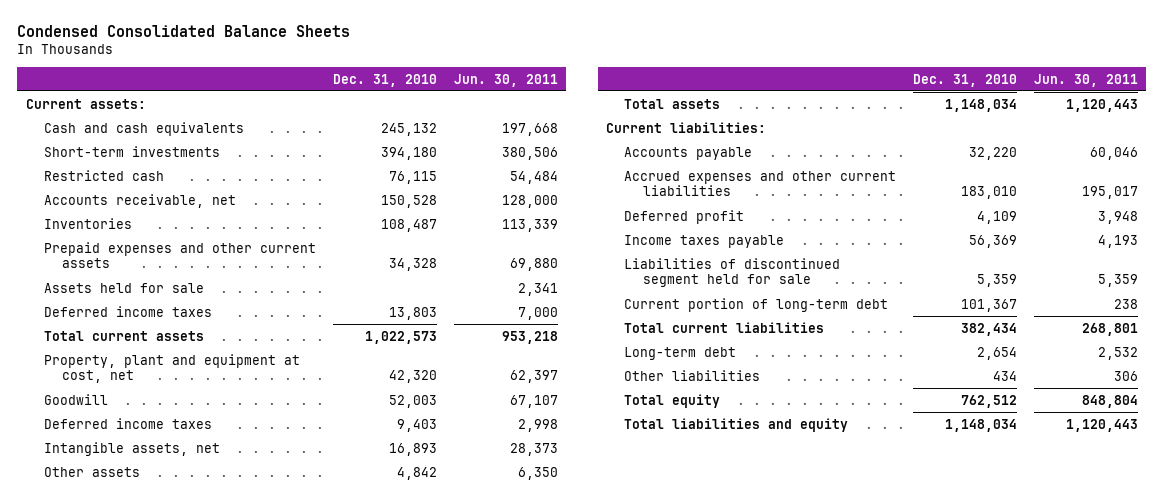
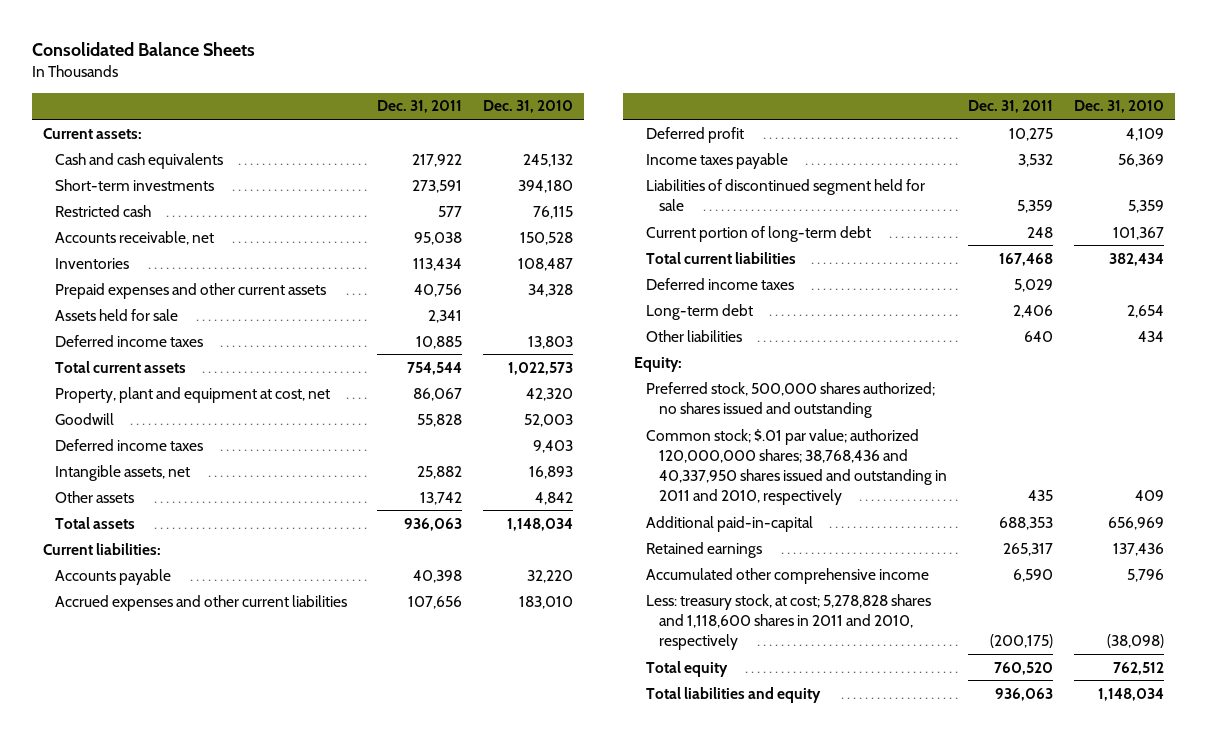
[17,25,351,38] Condensed Consolidated Balance Sheets -> [32,42,256,57] Consolidated Balance Sheets
[453,73,558,87] Jun. 30, 2011 -> none
none -> [377,100,463,114] Dec. 31, 2011
none -> [646,277,795,290] Deferred income taxes
none -> [633,356,682,372] Equity:
none -> [646,381,936,418] Preferred stock, 500,000 shares authorized; no shares issued and outstanding
none -> [646,428,948,506] Common stock; $.01 par value; authorized 120,000,000 shares; 38,768,436 and 40,337,950 shares issued and outstanding in 2011 and 2010, respectively
none -> [646,515,814,532] Additional paid-in-capital
none -> [646,541,763,558] Retained earnings
none -> [646,567,930,584] Accumulated other comprehensive income
none -> [646,593,932,650] Less: treasury stock, at cost; 5,278,828 shares and 1,118,600 shares in 2011 and 2010, respectively

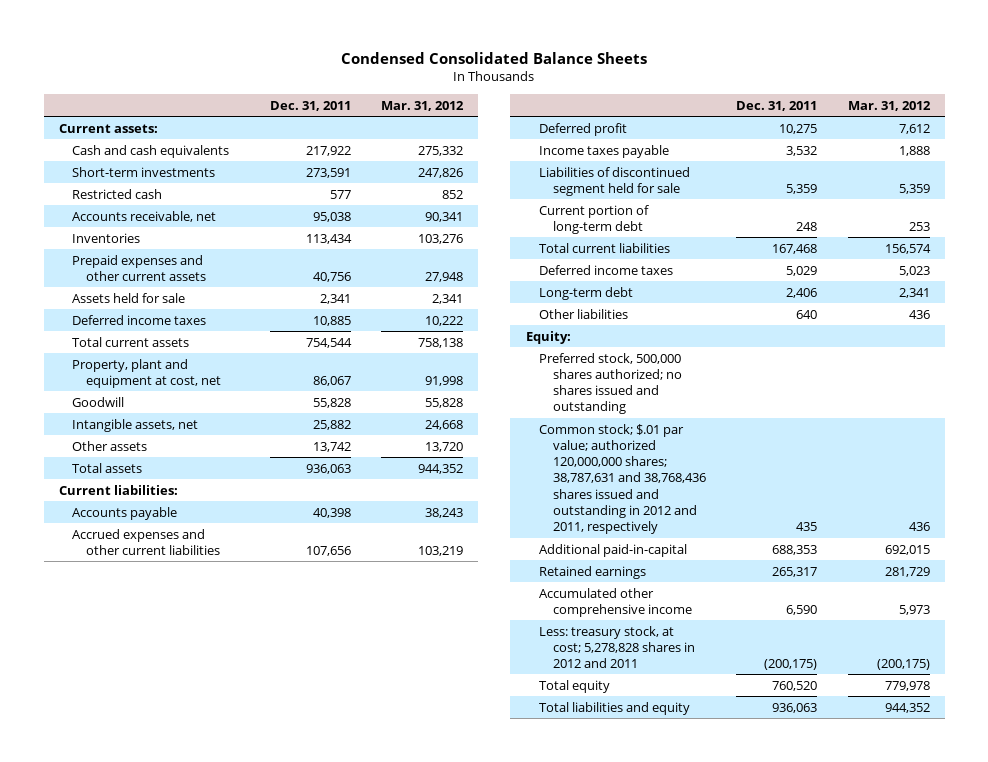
[32,42,256,57] Consolidated Balance Sheets -> [341,51,648,64] Condensed Consolidated Balance Sheets
[483,100,574,114] Dec. 31, 2010 -> none
none -> [380,100,464,111] Mar. 31, 2012
[55,438,204,451] Deferred income taxes -> none
[646,428,948,506] Common stock; $.01 par value; authorized 120,000,000 shares; 38,768,436 and 40,337,950 shares issued and outstanding in 2011 and 2010, respectively -> [539,423,707,535] Common stock; $.01 par value; authorized 120,000,000 shares; 38,787,631 and 38,768,436 shares issued and outstanding in 2012 and 2011, respectively
[646,593,932,650] Less: treasury stock, at cost; 5,278,828 shares and 1,118,600 shares in 2011 and 2010, respectively -> [539,625,696,669] Less: treasury stock, at cost; 5,278,828 shares in 2012 and 2011

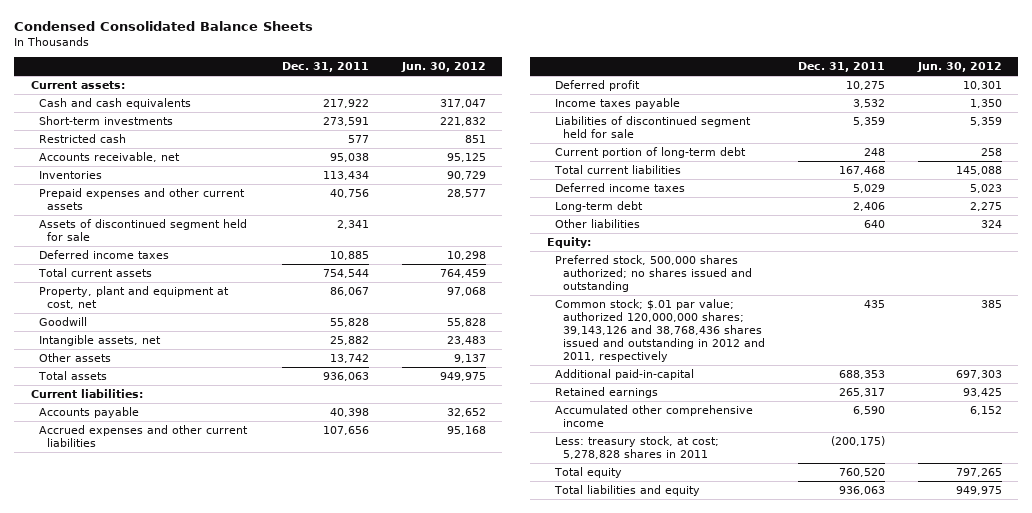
[380,100,464,111] Mar. 31, 2012 -> none
none -> [400,62,486,73] Jun. 30, 2012
[72,292,186,303] Assets held for sale -> [38,219,247,242] Assets of discontinued segment held for sale
[539,423,707,535] Common stock; $.01 par value; authorized 120,000,000 shares; 38,787,631 and 38,768,436 shares issued and outstanding in 2012 and 2011, respectively -> [554,299,765,362] Common stock; $.01 par value; authorized 120,000,000 shares; 39,143,126 and 38,768,436 shares issued and outstanding in 2012 and 2011, respectively
[539,625,696,669] Less: treasury stock, at cost; 5,278,828 shares in 2012 and 2011 -> [554,436,719,460] Less: treasury stock, at cost; 5,278,828 shares in 2011

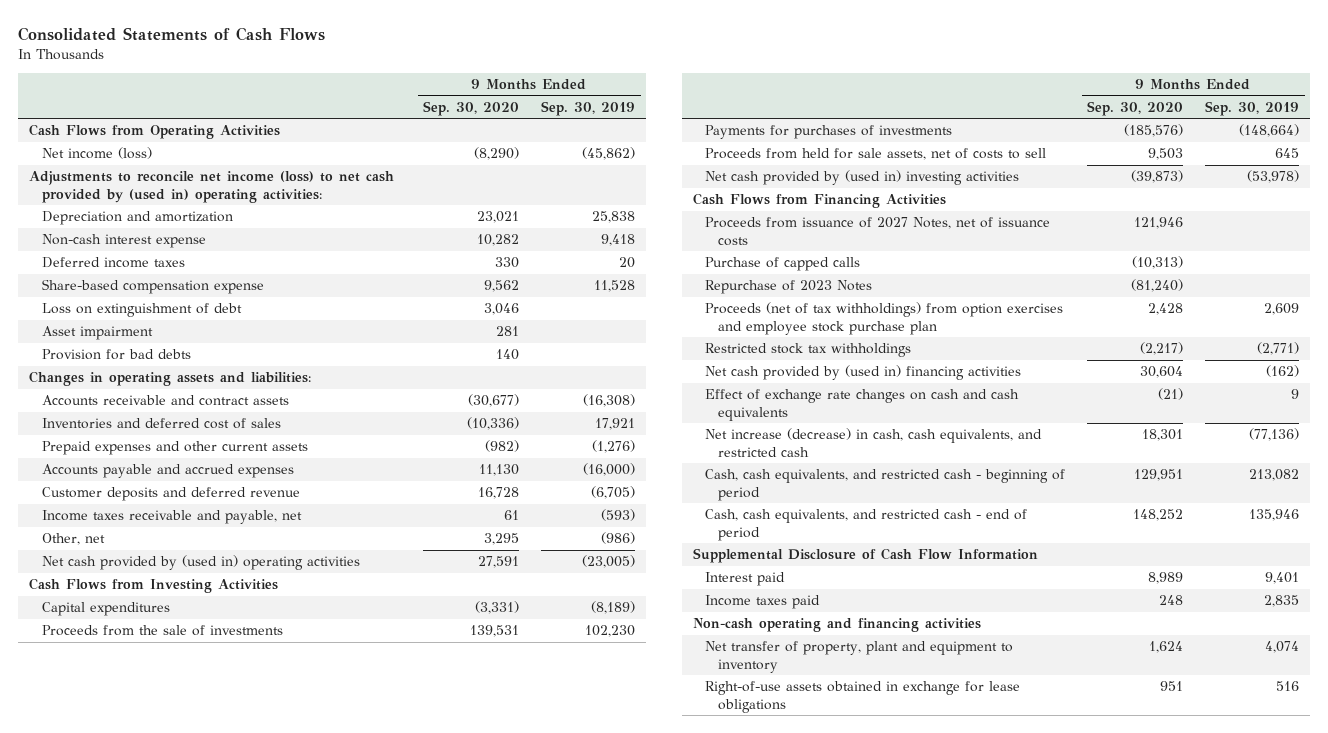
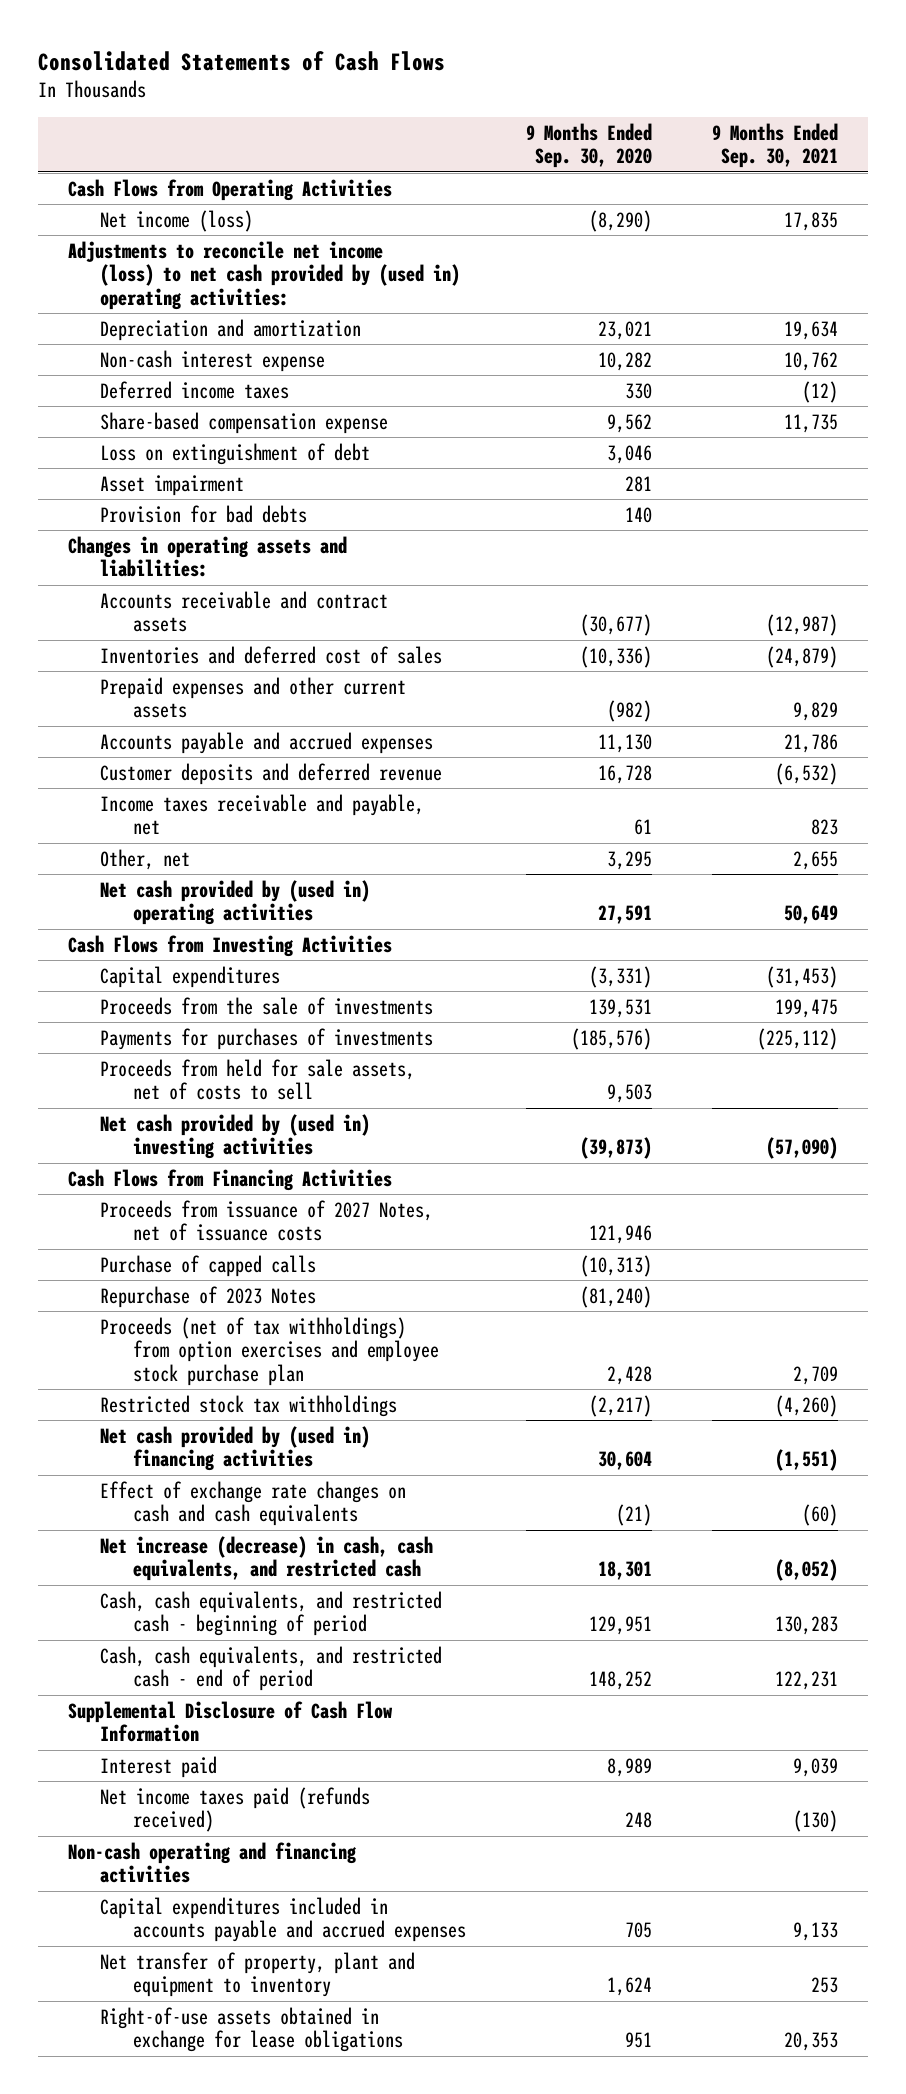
[541,100,636,116] Sep. 30, 2019 -> none
none -> [712,123,839,169] 9 Months Ended Sep. 30, 2021
[705,595,821,610] Income taxes paid -> [100,1786,371,1833] Net income taxes paid (refunds received)
none -> [100,1896,466,1943] Capital expenditures included in accounts payable and accrued expenses

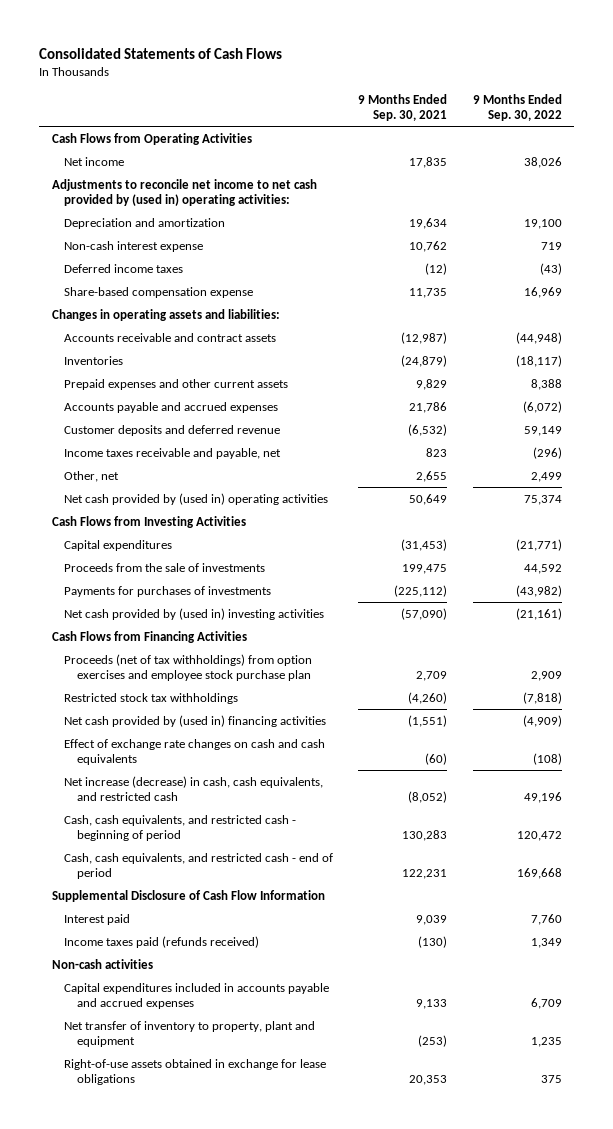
[526,123,653,169] 9 Months Ended Sep. 30, 2020 -> none
none -> [472,93,562,121] 9 Months Ended Sep. 30, 2022
[100,209,254,232] Net income (loss) -> [64,156,125,166] Net income
[67,240,461,310] Adjustments to reconcile net income (loss) to net cash provided by (used in) operating activities: -> [51,178,317,206] Adjustments to reconcile net income to net cash provided by (used in) operating activities:
[100,442,371,465] Loss on extinguishment of debt -> none
[100,474,245,496] Asset impairment -> none
[100,504,308,523] Provision for bad debts -> none
[100,645,443,664] Inventories and deferred cost of sales -> [64,355,124,365] Inventories
[100,1058,416,1101] Proceeds from held for sale assets, net of costs to sell -> none
[100,1199,434,1242] Proceeds from issuance of 2027 Notes, net of issuance costs -> none
[100,1254,317,1277] Purchase of capped calls -> none
[100,1285,317,1308] Repurchase of 2023 Notes -> none
[100,1786,371,1833] Net income taxes paid (refunds received) -> [64,935,260,948] Income taxes paid (refunds received)
[67,1841,357,1884] Non-cash operating and financing activities -> [51,958,153,969] Non-cash activities
[100,1951,416,1998] Net transfer of property, plant and equipment to inventory -> [64,1020,316,1047] Net transfer of inventory to property, plant and equipment
[811,1977,839,1994] 253 -> [418,1034,448,1047] (253)

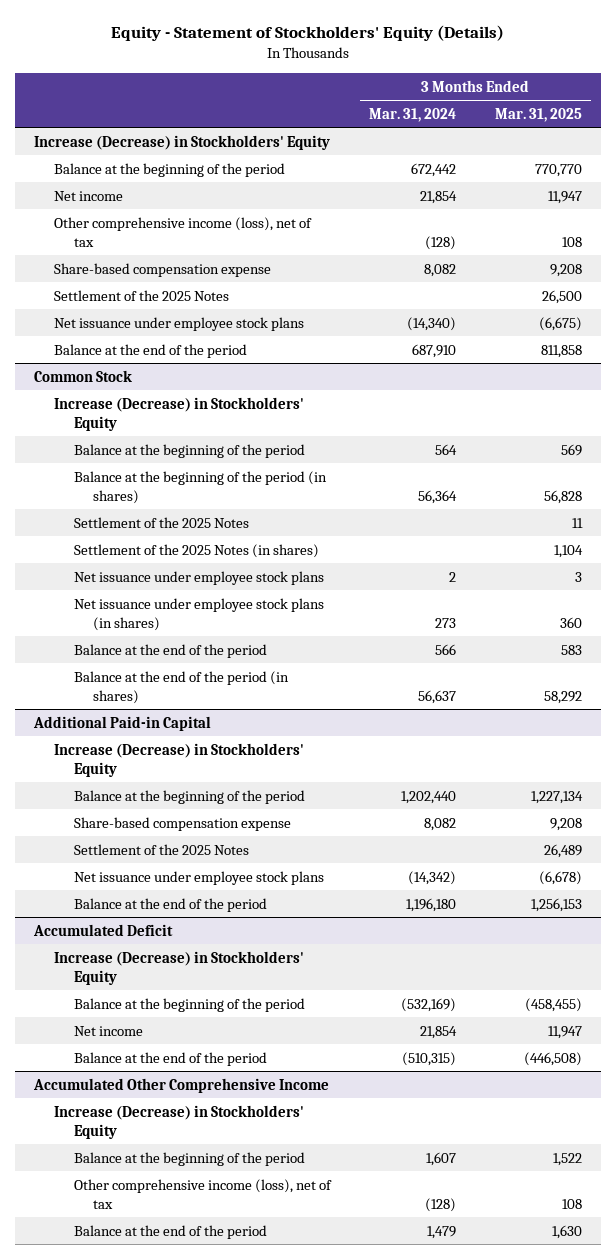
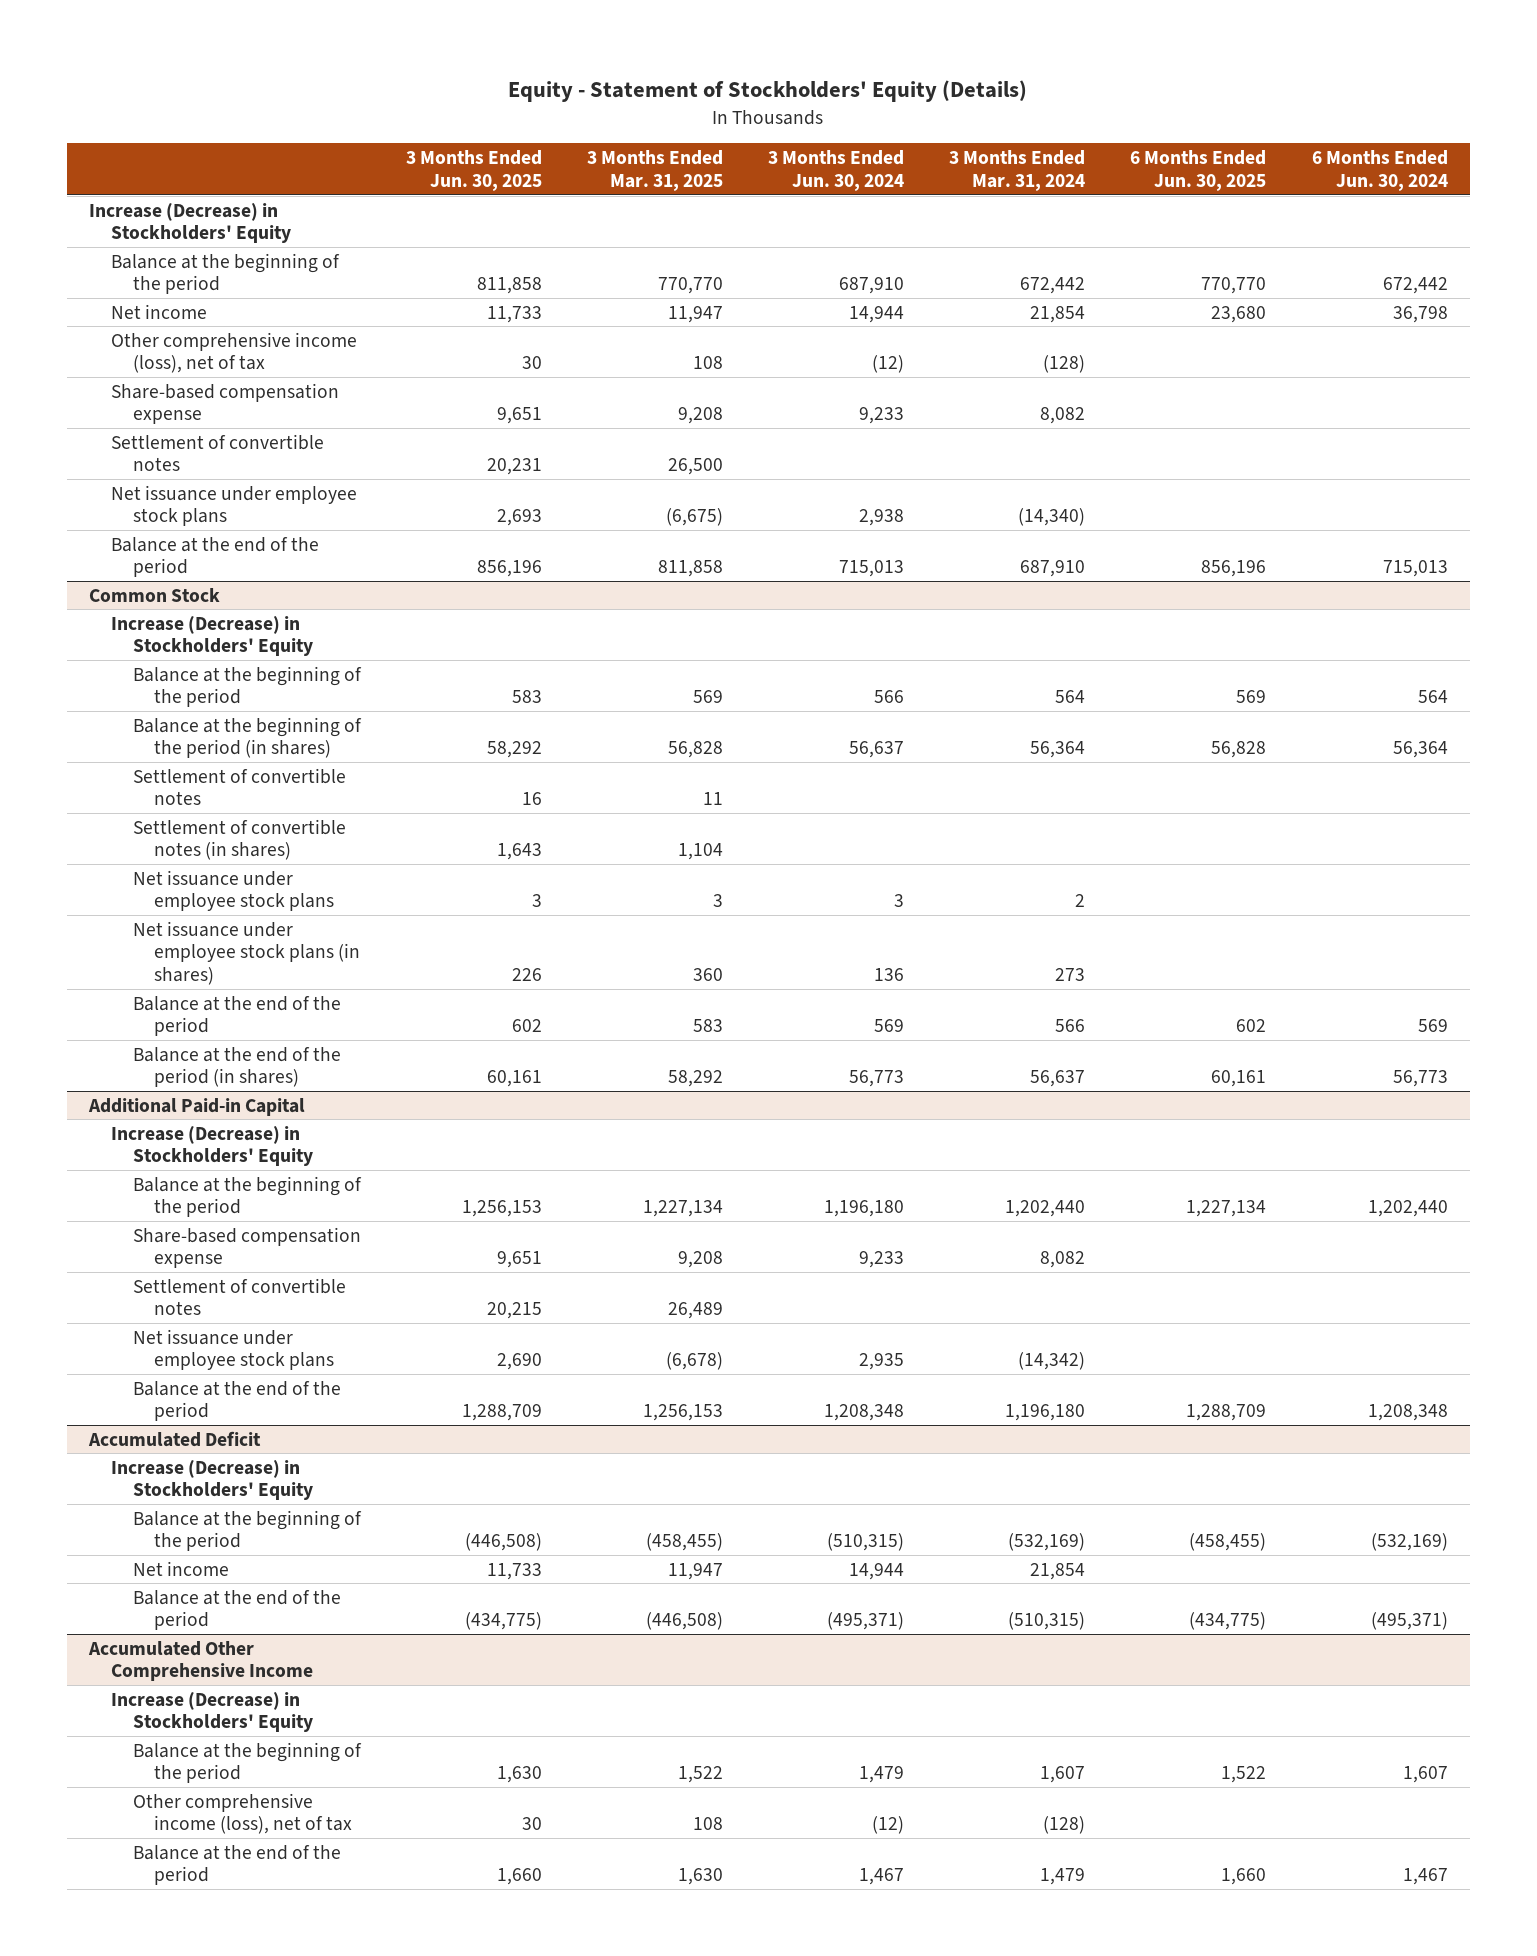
none -> [405,150,542,191] 3 Months Ended Jun. 30, 2025
none -> [768,150,905,191] 3 Months Ended Jun. 30, 2024
none -> [1130,150,1267,191] 6 Months Ended Jun. 30, 2025
none -> [1311,150,1448,191] 6 Months Ended Jun. 30, 2024
[53,289,229,301] Settlement of the 2025 Notes -> [111,433,325,472] Settlement of convertible notes
[73,516,249,528] Settlement of the 2025 Notes -> [132,767,346,806] Settlement of convertible notes
[73,543,319,558] Settlement of the 2025 Notes (in shares) -> [132,818,346,861] Settlement of convertible notes (in shares)
[73,843,249,855] Settlement of the 2025 Notes -> [132,1277,346,1316] Settlement of convertible notes

